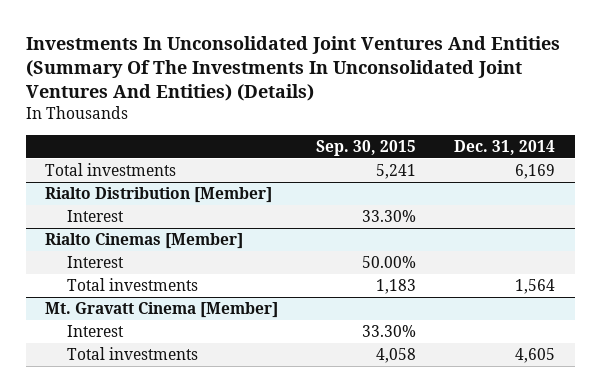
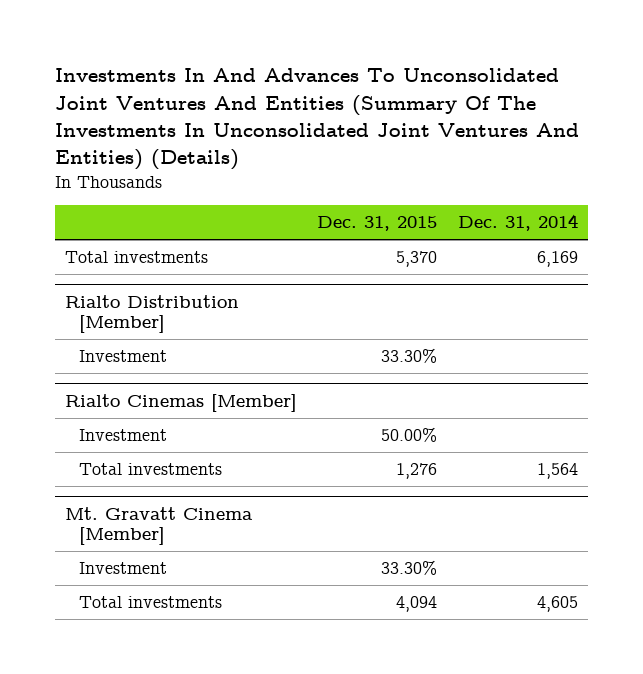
[25,35,560,102] Investments In Unconsolidated Joint Ventures And Entities (Summary Of The Investments In Unconsolidated Joint Ventures And Entities) (Details) -> [55,68,580,170] Investments In And Advances To Unconsolidated Joint Ventures And Entities (Summary Of The Investments In Unconsolidated Joint Ventures And Entities) (Details)
[316,139,417,156] Sep. 30, 2015 -> none
none -> [317,216,438,232] Dec. 31, 2015
[67,210,125,223] Interest -> [79,350,168,363] Investment
[67,256,125,269] Interest -> [79,429,168,442] Investment
[67,325,125,338] Interest -> [79,562,168,575] Investment

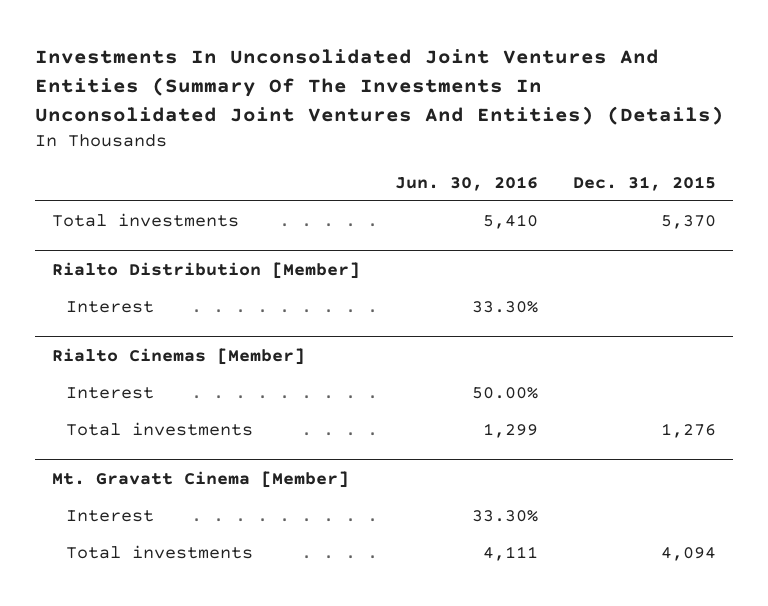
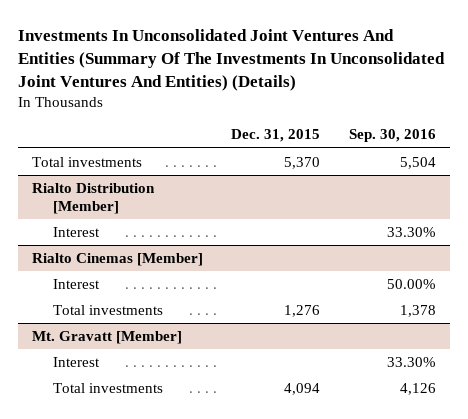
[395,175,539,191] Jun. 30, 2016 -> none
none -> [348,129,436,143] Sep. 30, 2016
[52,470,350,488] Mt. Gravatt Cinema [Member] -> [32,331,183,345] Mt. Gravatt [Member]

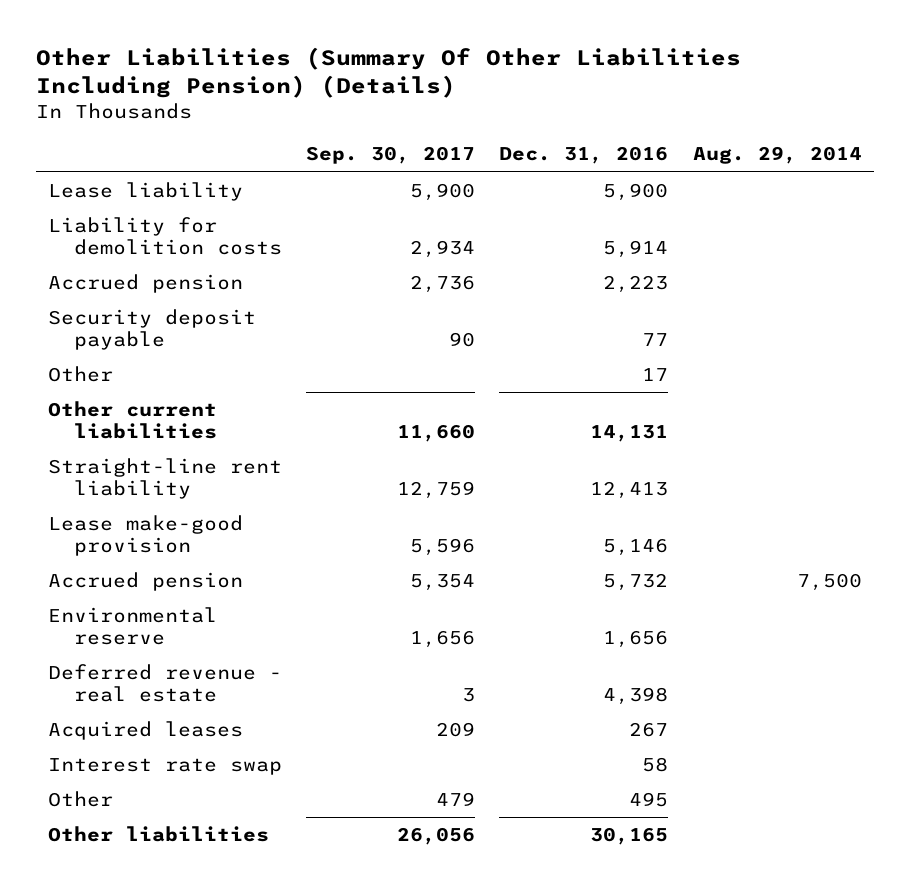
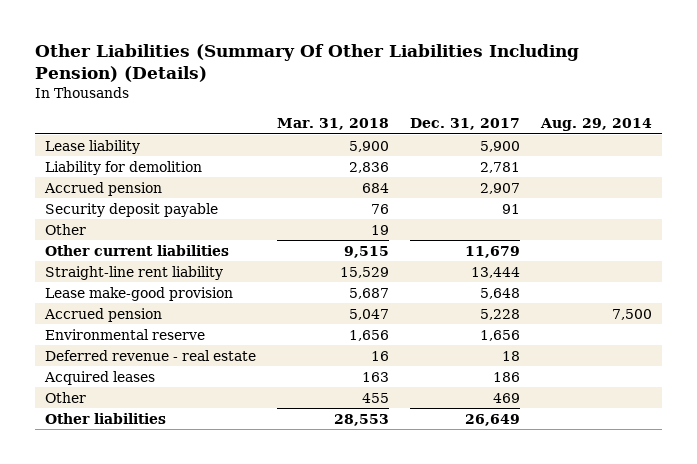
[306,146,476,165] Sep. 30, 2017 -> none
[499,146,669,165] Dec. 31, 2016 -> none
none -> [277,118,390,131] Mar. 31, 2018
none -> [409,118,520,131] Dec. 31, 2017
[48,217,283,256] Liability for demolition costs -> [45,160,203,175] Liability for demolition
[48,758,283,776] Interest rate swap -> none

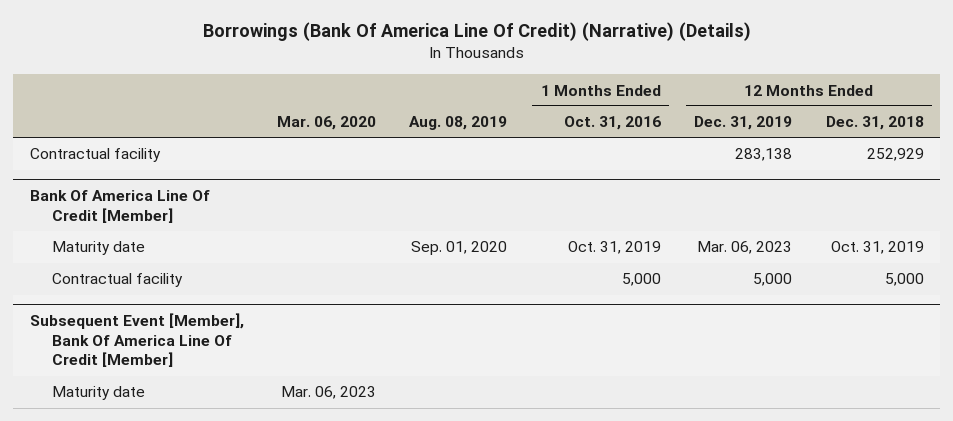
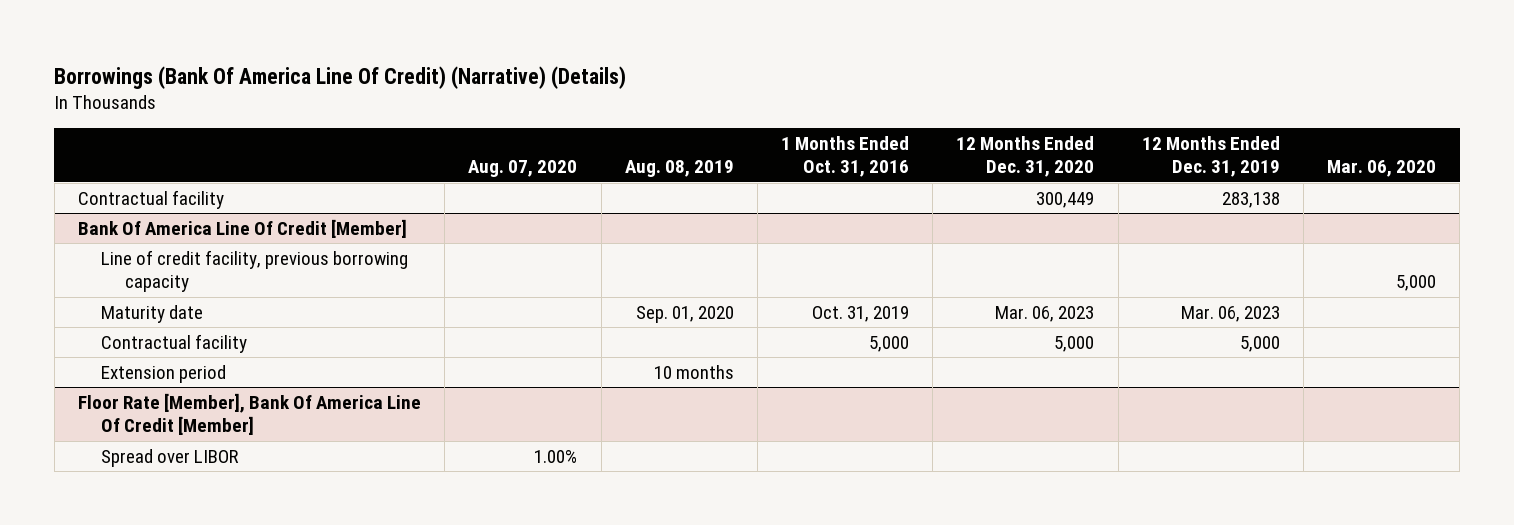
[825,116,924,131] Dec. 31, 2018 -> none
none -> [468,160,578,178] Aug. 07, 2020
none -> [956,135,1095,178] 12 Months Ended Dec. 31, 2020
none -> [101,249,409,293] Line of credit facility, previous borrowing capacity
[52,386,146,401] Maturity date -> none
none -> [101,364,227,383] Extension period
[29,313,244,368] Subsequent Event [Member], Bank Of America Line Of Credit [Member] -> [78,392,422,436] Floor Rate [Member], Bank Of America Line Of Credit [Member]
none -> [101,448,240,467] Spread over LIBOR

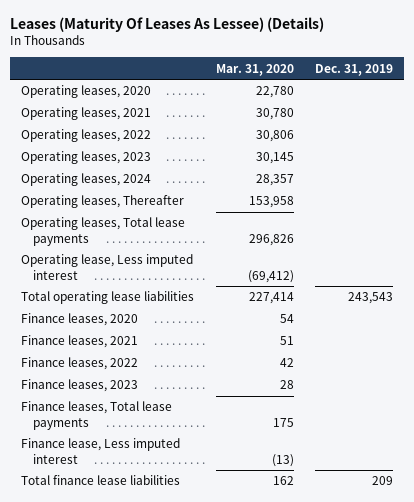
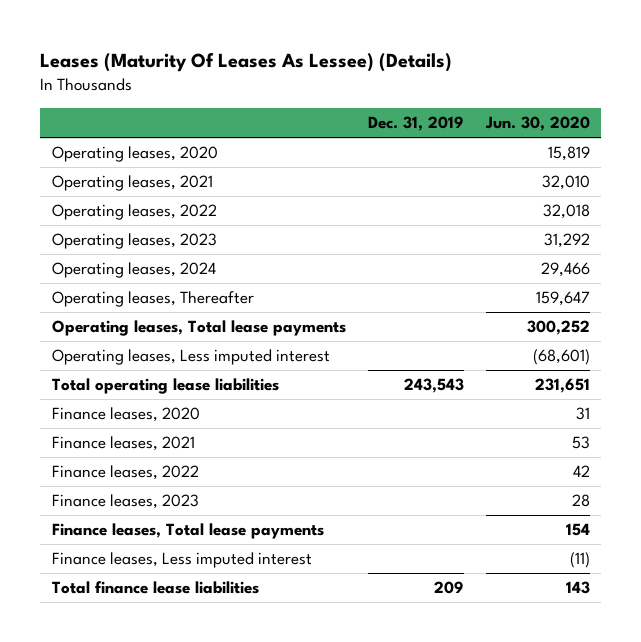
[215,63,294,76] Mar. 31, 2020 -> none
none -> [484,116,590,132] Jun. 30, 2020
[20,254,193,280] Operating lease, Less imputed interest -> [51,349,330,366] Operating leases, Less imputed interest
[20,438,180,464] Finance lease, Less imputed interest -> [51,552,312,569] Finance leases, Less imputed interest

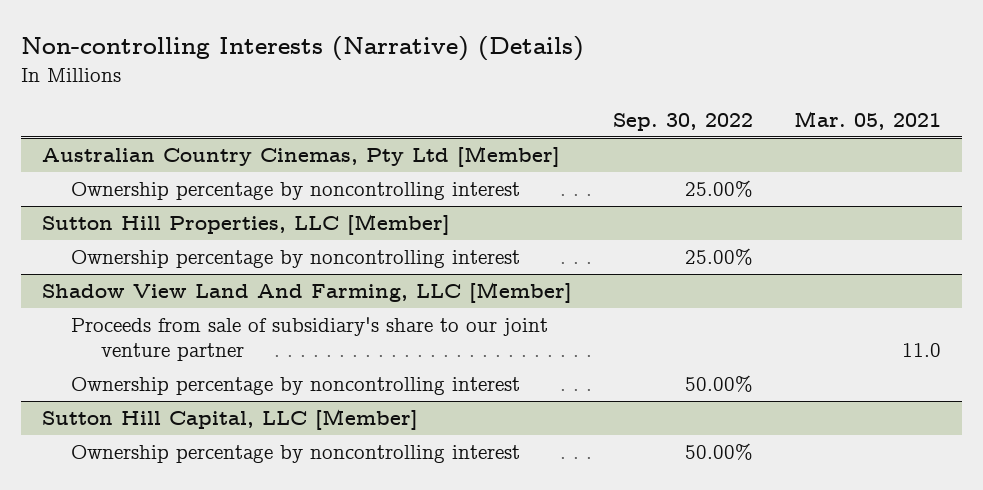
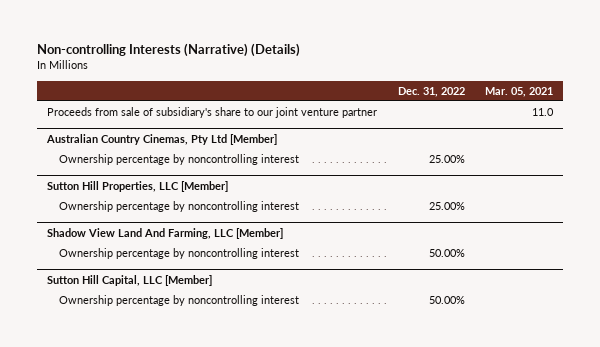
[612,113,753,132] Sep. 30, 2022 -> none
none -> [397,86,465,97] Dec. 31, 2022
none -> [47,107,378,119] Proceeds from sale of subsidiary's share to our joint venture partner
[71,317,549,362] Proceeds from sale of subsidiary's share to our joint venture partner -> none

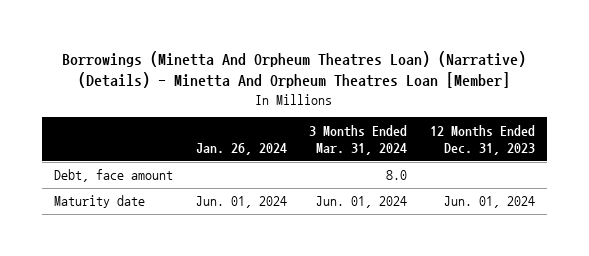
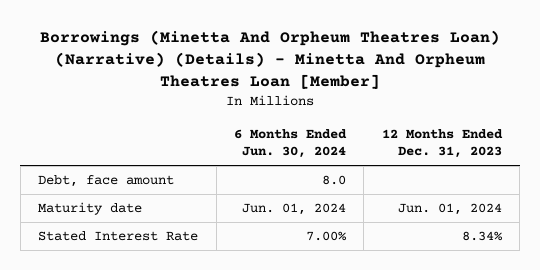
[195,143,287,156] Jan. 26, 2024 -> none
[309,124,408,156] 3 Months Ended Mar. 31, 2024 -> none
none -> [234,128,348,159] 6 Months Ended Jun. 30, 2024
none -> [38,231,199,242] Stated Interest Rate

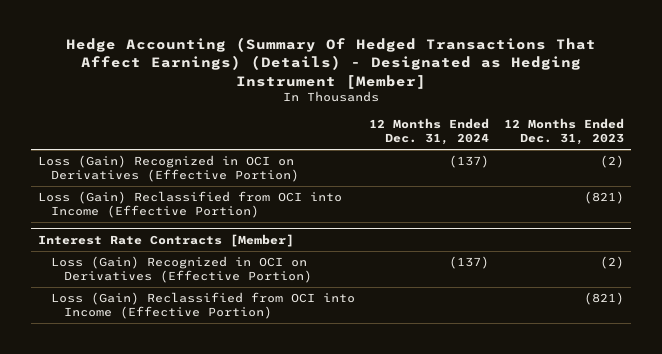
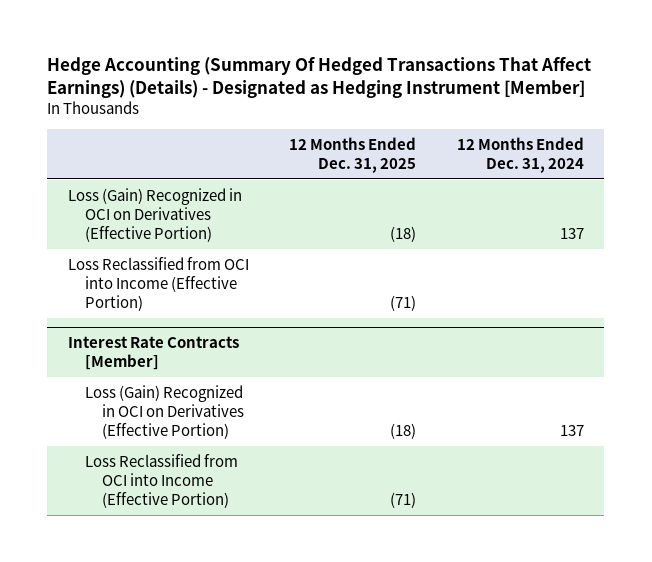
[503,118,624,145] 12 Months Ended Dec. 31, 2023 -> none
none -> [289,136,417,173] 12 Months Ended Dec. 31, 2025
[449,155,490,169] (137) -> [559,227,584,239] 137
[38,191,343,219] Loss (Gain) Reclassified from OCI into Income (Effective Portion) -> [67,256,249,311] Loss Reclassified from OCI into Income (Effective Portion)
[449,256,490,270] (137) -> [559,424,584,436] 137
[51,292,356,320] Loss (Gain) Reclassified from OCI into Income (Effective Portion) -> [85,453,239,508] Loss Reclassified from OCI into Income (Effective Portion)

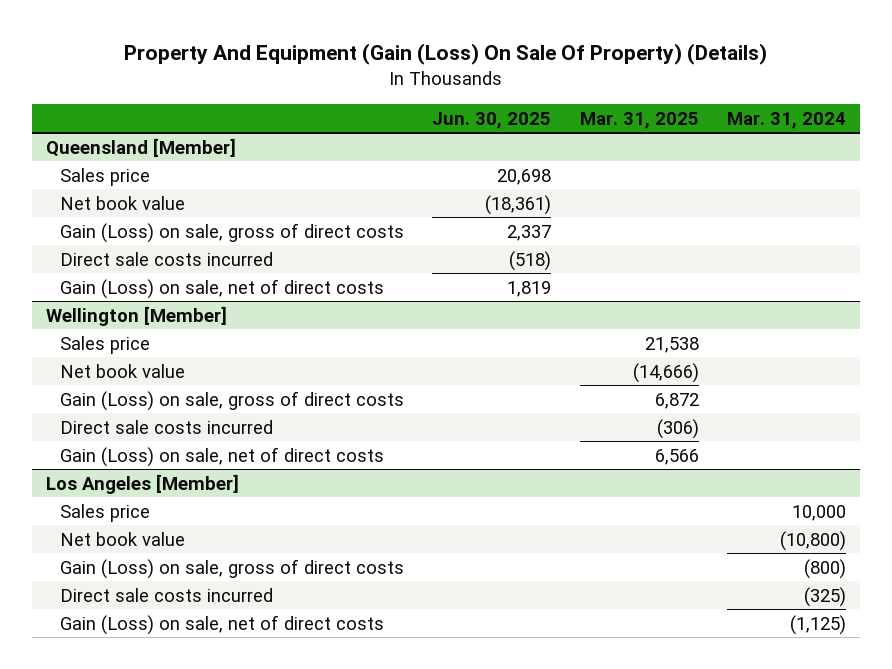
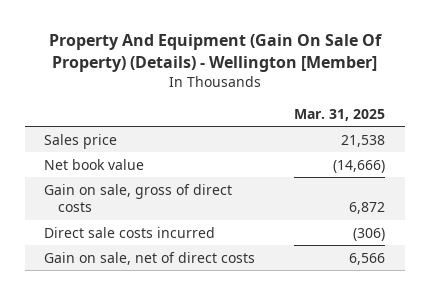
[123,43,767,66] Property And Equipment (Gain (Loss) On Sale Of Property) (Details) -> [48,34,382,73] Property And Equipment (Gain On Sale Of Property) (Details) - Wellington [Member]
[432,111,552,129] Jun. 30, 2025 -> none
[727,111,847,129] Mar. 31, 2024 -> none
[45,137,236,157] Queensland [Member] -> none
[60,167,151,186] Sales price -> none
[60,195,186,210] Net book value -> none
[60,222,405,243] Gain (Loss) on sale, gross of direct costs -> none
[60,251,274,266] Direct sale costs incurred -> none
[60,278,385,299] Gain (Loss) on sale, net of direct costs -> none
[45,305,227,326] Wellington [Member] -> none
[60,390,405,411] Gain (Loss) on sale, gross of direct costs -> [44,183,233,212] Gain on sale, gross of direct costs
[45,473,239,494] Los Angeles [Member] -> none
[60,503,151,522] Sales price -> none
[60,531,186,546] Net book value -> none
[60,558,405,579] Gain (Loss) on sale, gross of direct costs -> none
[60,587,274,602] Direct sale costs incurred -> none
[60,614,385,635] Gain (Loss) on sale, net of direct costs -> none
[60,446,385,467] Gain (Loss) on sale, net of direct costs -> [44,251,256,265] Gain on sale, net of direct costs

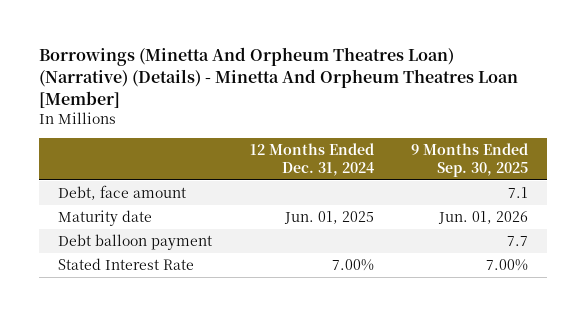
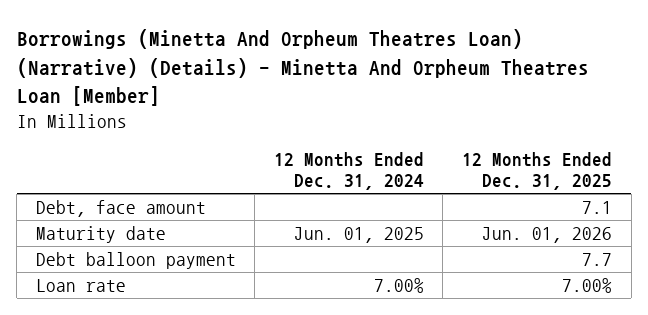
[411,142,529,177] 9 Months Ended Sep. 30, 2025 -> none
none -> [461,151,612,190] 12 Months Ended Dec. 31, 2025
[58,258,195,271] Stated Interest Rate -> [35,279,126,293] Loan rate

